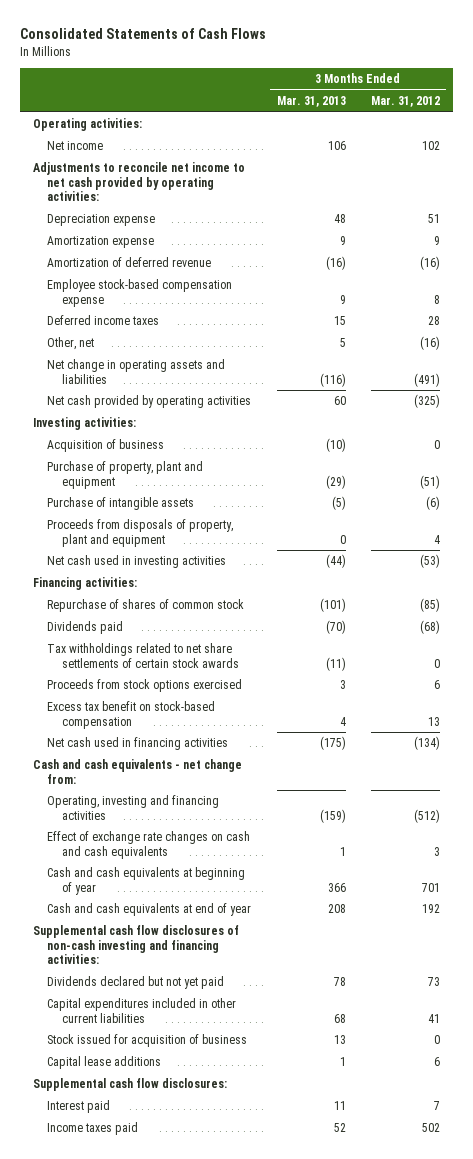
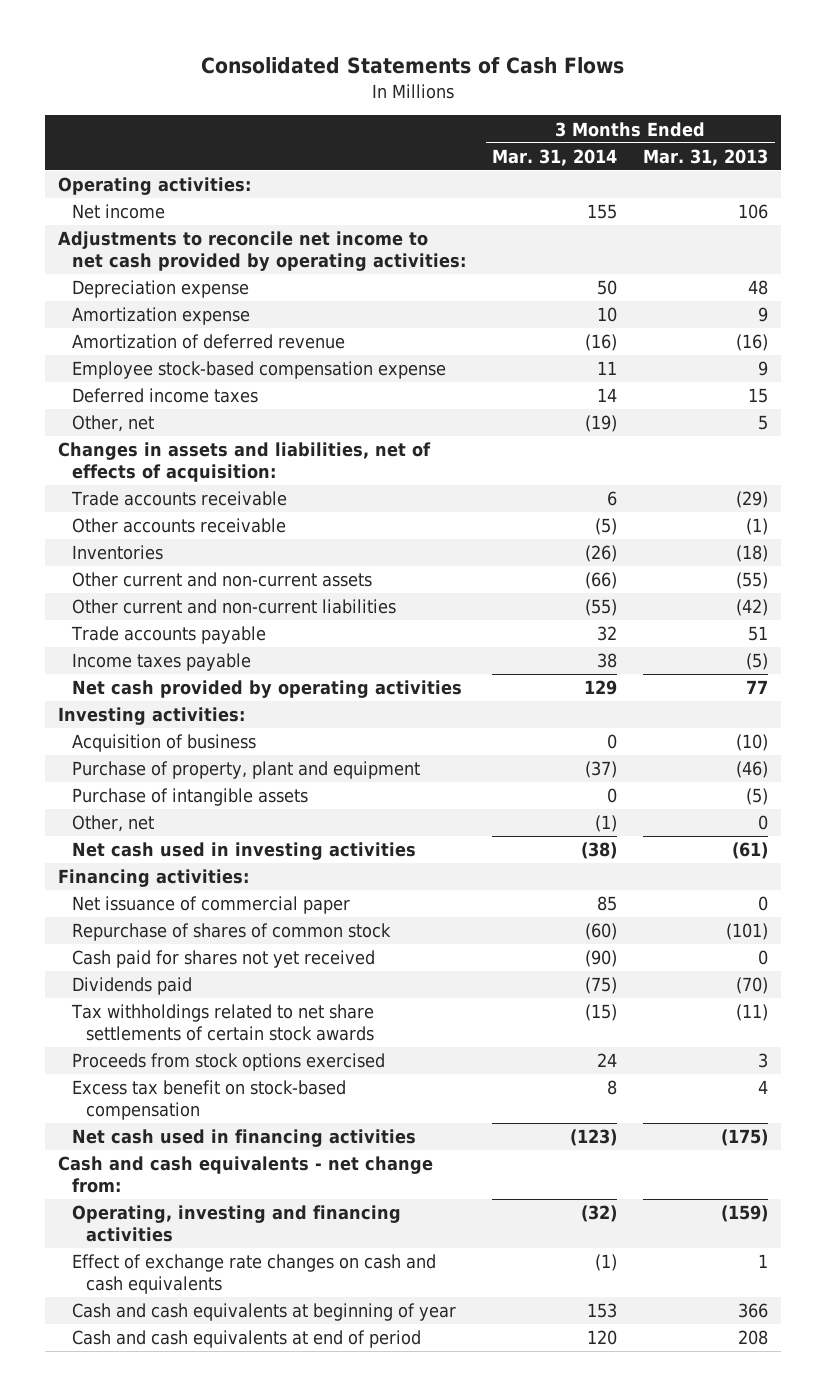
[371,96,441,108] Mar. 31, 2012 -> none
none -> [492,148,618,166] Mar. 31, 2014
[47,359,226,384] Net change in operating assets and liabilities -> none
none -> [58,442,432,483] Changes in assets and liabilities, net of effects of acquisition:
none -> [71,491,288,507] Trade accounts receivable
none -> [72,518,287,534] Other accounts receivable
none -> [72,545,164,561] Inventories
none -> [72,572,373,588] Other current and non-current assets
none -> [72,599,397,615] Other current and non-current liabilities
none -> [71,626,267,645] Trade accounts payable
none -> [72,653,252,672] Income taxes payable
[333,396,346,406] 60 -> [746,680,769,695] 77
[325,474,346,489] (29) -> [736,761,769,779] (46)
[47,519,234,547] Proceeds from disposals of property, plant and equipment -> none
none -> [72,815,155,833] Other, net
[325,554,346,569] (44) -> [732,842,769,860] (61)
none -> [72,896,351,915] Net issuance of commercial paper
none -> [72,950,376,969] Cash paid for shares not yet received
[33,925,240,965] Supplemental cash flow disclosures of non-cash investing and financing activities: -> none
[47,976,225,990] Dividends declared but not yet paid -> none
[47,998,237,1023] Capital expenditures included in other current liabilities -> none
[47,1034,248,1048] Stock issued for acquisition of business -> none
[47,1056,162,1070] Capital lease additions -> none
[33,1078,228,1092] Supplemental cash flow disclosures: -> none
[47,1100,111,1114] Interest paid -> none
[47,1122,139,1136] Income taxes paid -> none
[47,903,252,917] Cash and cash equivalents at end of year -> [72,1330,422,1349] Cash and cash equivalents at end of period

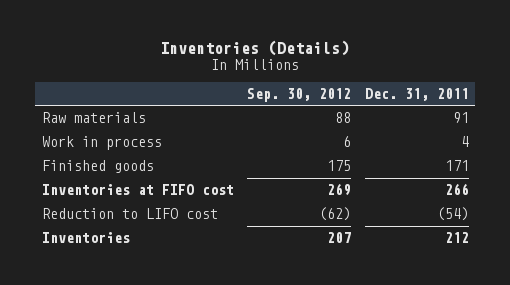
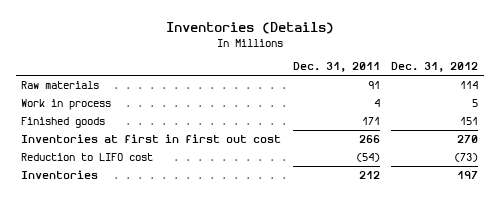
[247,88,352,103] Sep. 30, 2012 -> none
none -> [391,62,479,73] Dec. 31, 2012
[41,184,234,196] Inventories at FIFO cost -> [21,134,282,144] Inventories at first in first out cost

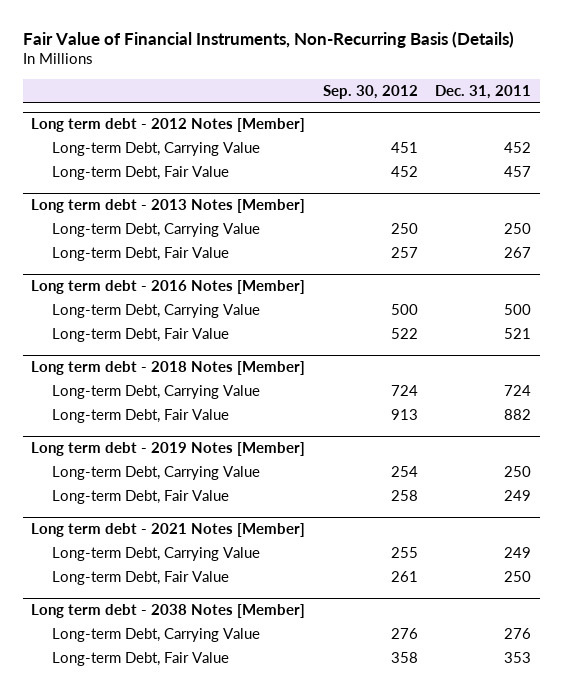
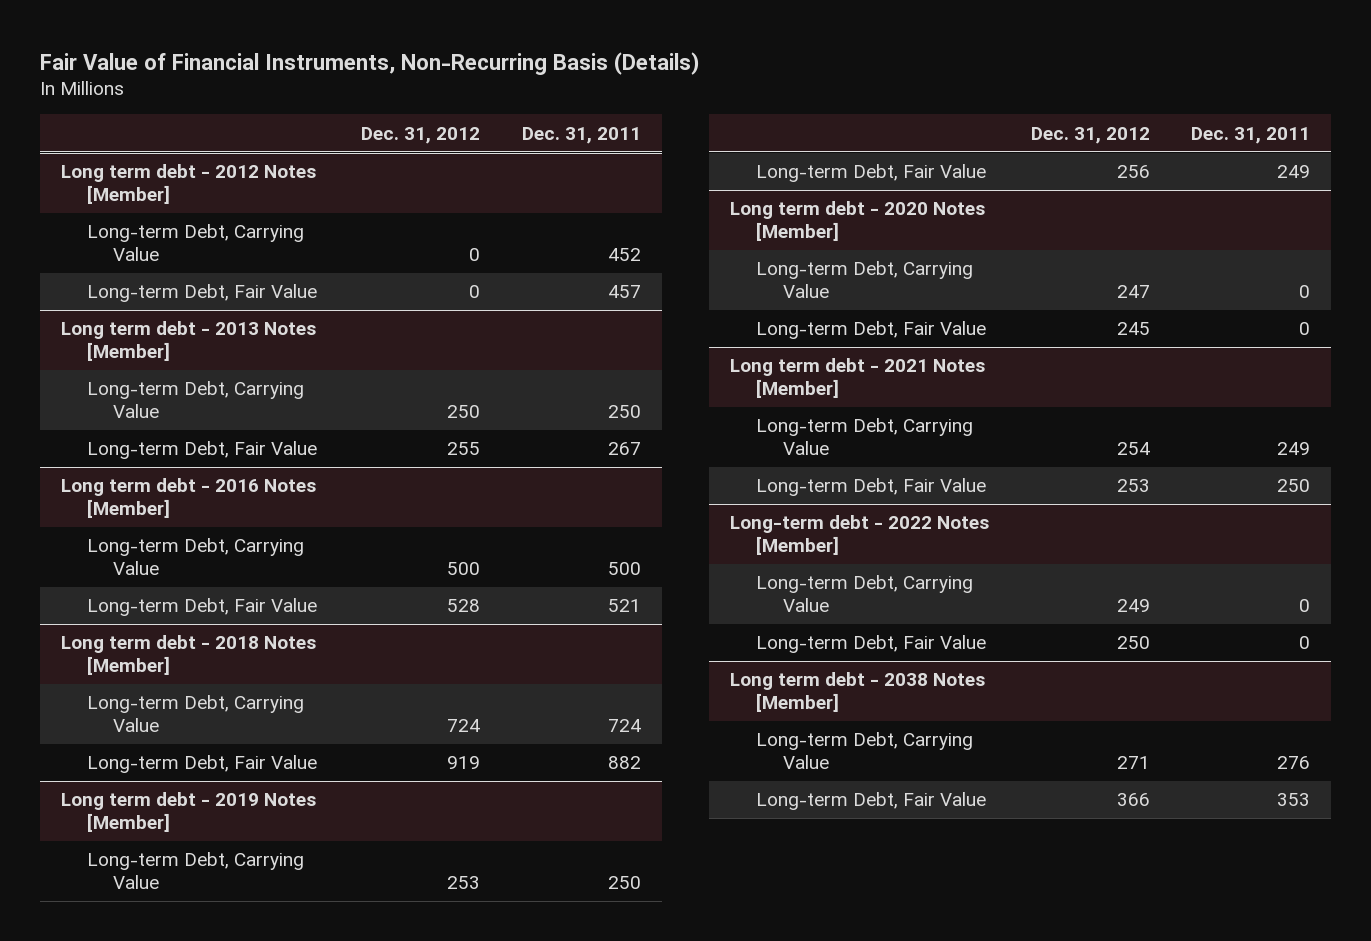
[322,84,418,99] Sep. 30, 2012 -> none
none -> [361,126,481,144] Dec. 31, 2012
none -> [730,201,986,242] Long term debt - 2020 Notes [Member]
none -> [756,261,974,299] Long-term Debt, Carrying Value
none -> [756,321,987,340] Long-term Debt, Fair Value
none -> [730,515,990,556] Long-term debt - 2022 Notes [Member]
none -> [756,575,974,613] Long-term Debt, Carrying Value
none -> [756,635,987,654] Long-term Debt, Fair Value

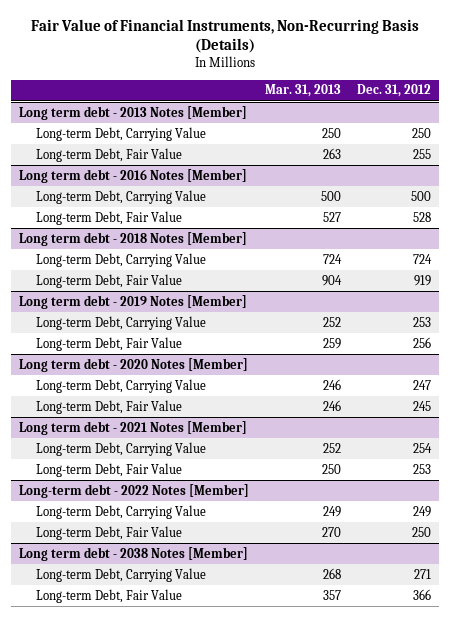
[522,126,642,144] Dec. 31, 2011 -> none
none -> [265,84,342,98] Mar. 31, 2013
[60,164,316,205] Long term debt - 2012 Notes [Member] -> none
[87,224,305,262] Long-term Debt, Carrying Value -> none
[87,284,318,303] Long-term Debt, Fair Value -> none

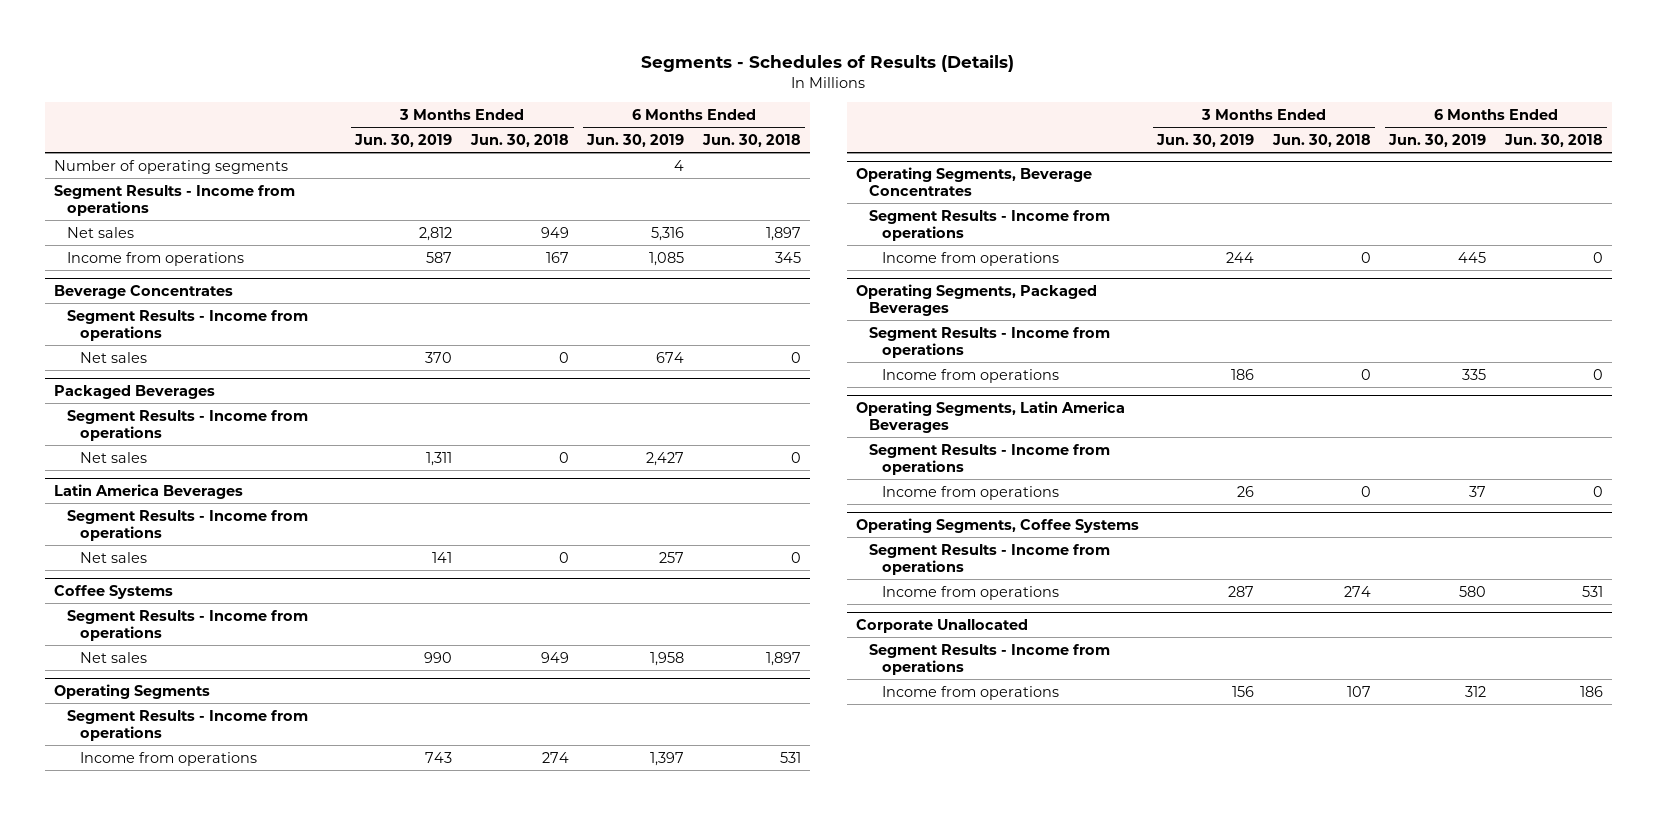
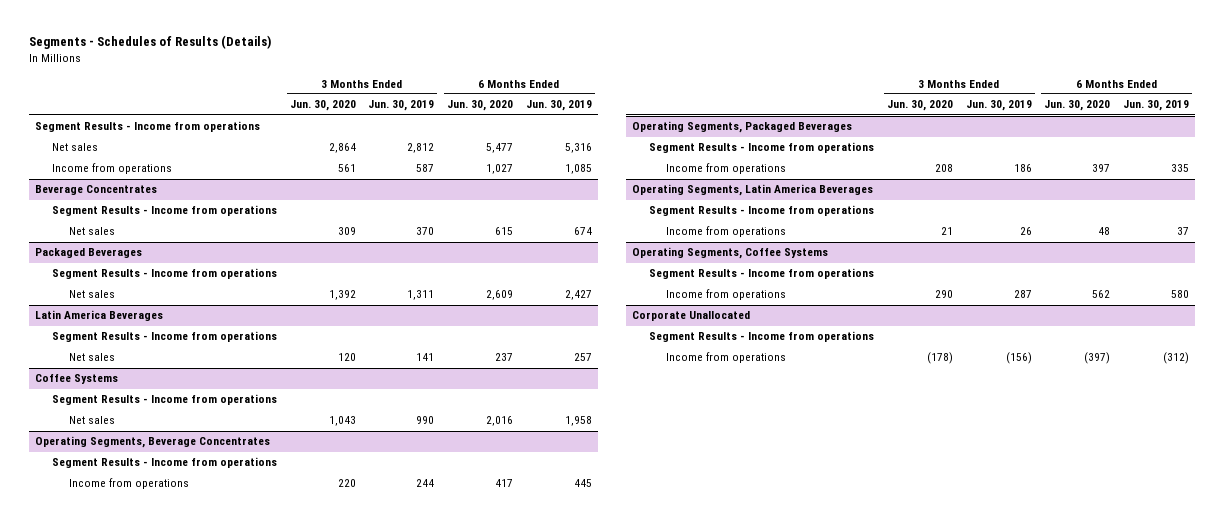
[469,133,569,147] Jun. 30, 2018 -> none
[701,133,801,147] Jun. 30, 2018 -> none
none -> [289,100,356,112] Jun. 30, 2020
none -> [446,100,513,112] Jun. 30, 2020
[54,159,289,174] Number of operating segments -> none
[54,684,211,700] Operating Segments -> none
[67,709,309,741] Segment Results - Income from operations -> none
[80,751,258,766] Income from operations -> none
[1232,685,1255,697] 156 -> [1005,352,1032,365] (156)
[1465,685,1487,697] 312 -> [1162,352,1189,365] (312)

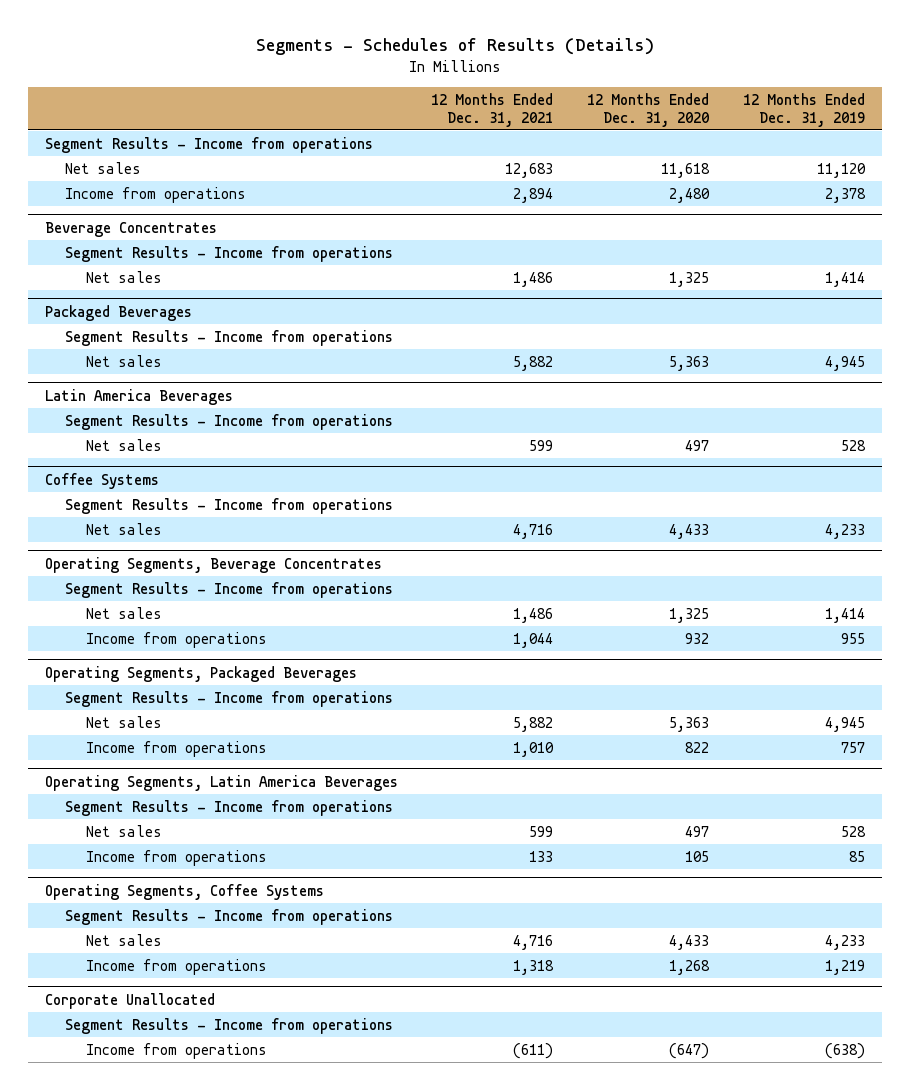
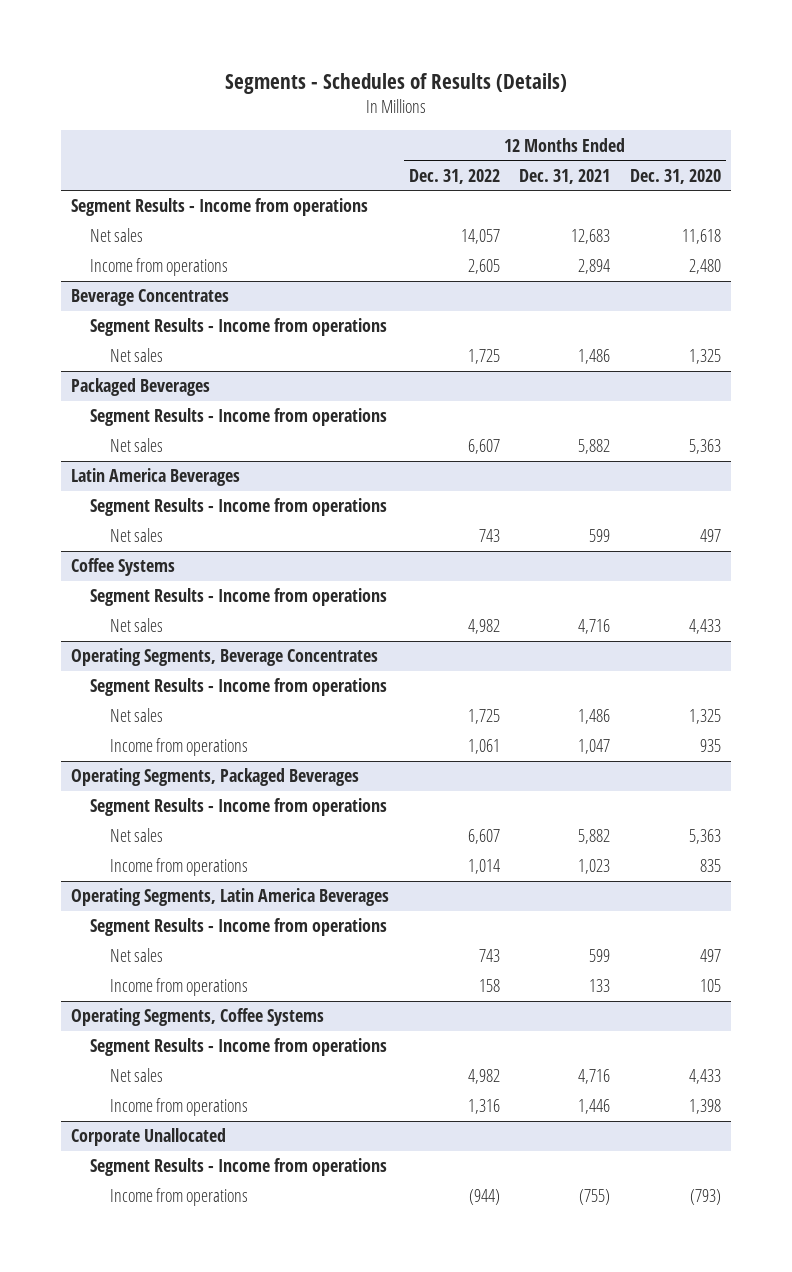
[742,92,865,127] 12 Months Ended Dec. 31, 2019 -> none
none -> [408,168,500,184] Dec. 31, 2022
[513,632,554,648] 1,044 -> [578,739,611,755] 1,047
[685,632,710,644] 932 -> [699,739,721,753] 935
[513,741,555,757] 1,010 -> [578,859,611,875] 1,023
[685,741,710,753] 822 -> [699,859,721,873] 835
[513,959,555,975] 1,318 -> [578,1099,611,1115] 1,446
[669,959,711,975] 1,268 -> [688,1099,721,1115] 1,398
[513,1042,554,1059] (611) -> [579,1189,611,1206] (755)
[669,1042,710,1059] (647) -> [689,1189,721,1206] (793)

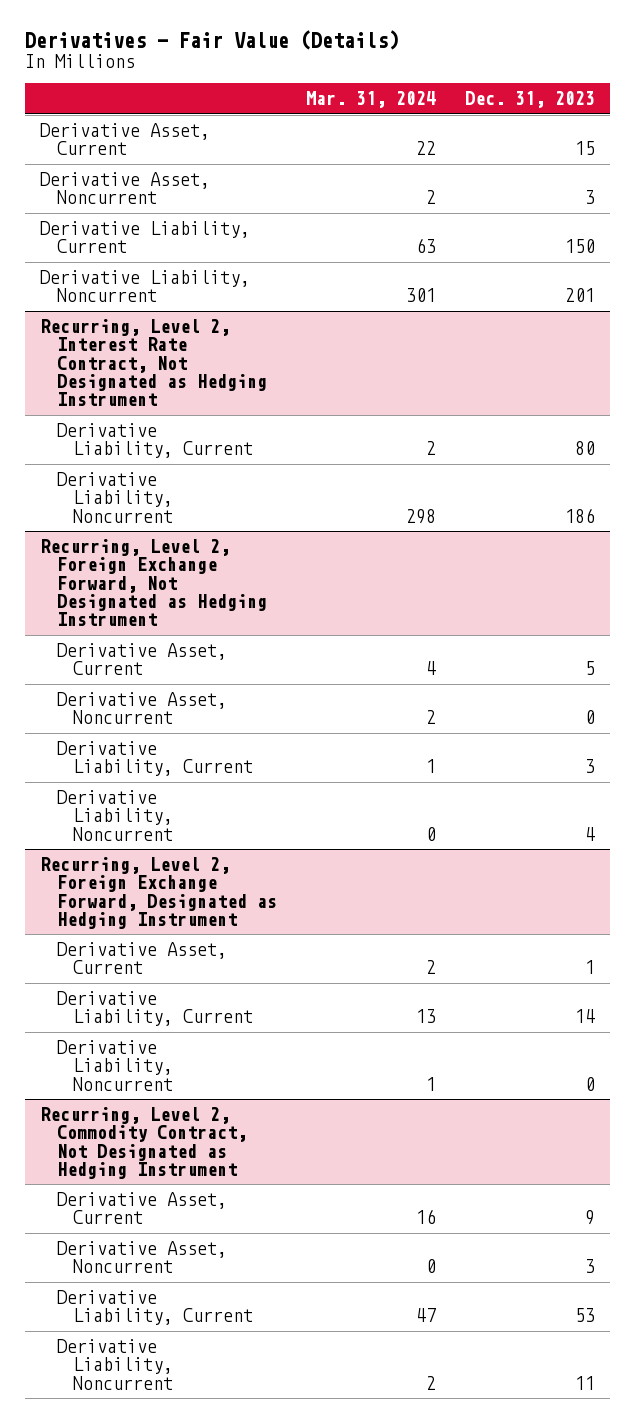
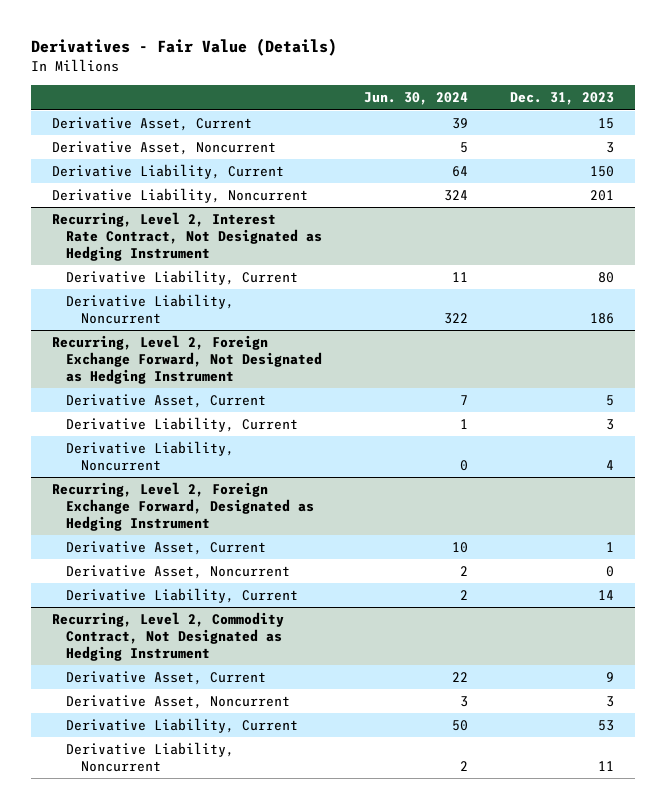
[306,91,437,109] Mar. 31, 2024 -> none
none -> [363,92,468,106] Jun. 30, 2024
[56,691,227,725] Derivative Asset, Noncurrent -> none
none -> [66,565,291,580] Derivative Asset, Noncurrent
[56,1039,174,1091] Derivative Liability, Noncurrent -> none

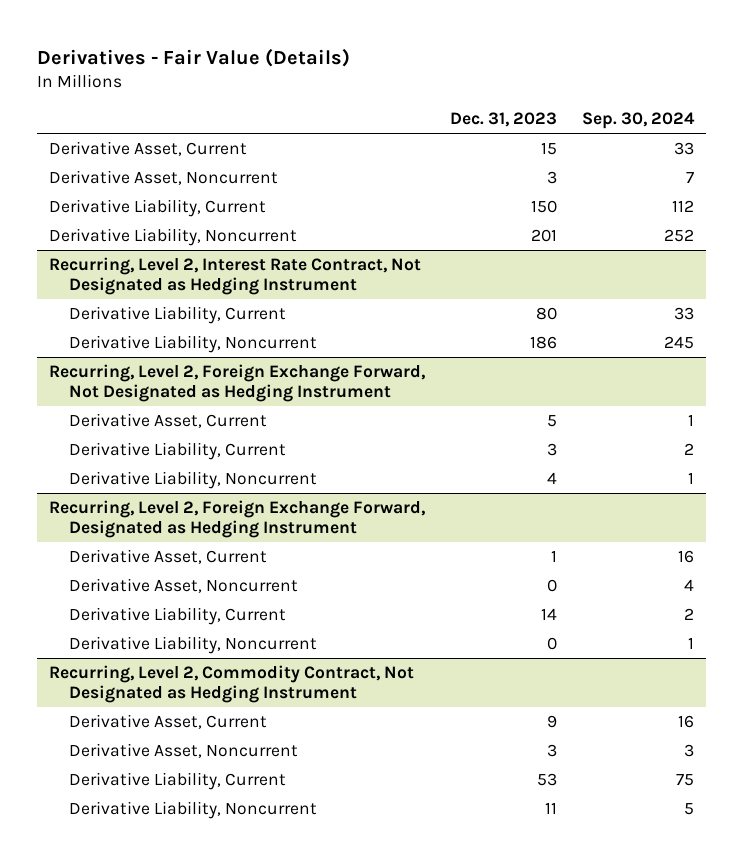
[363,92,468,106] Jun. 30, 2024 -> none
none -> [581,112,695,130] Sep. 30, 2024
none -> [68,635,317,654] Derivative Liability, Noncurrent

